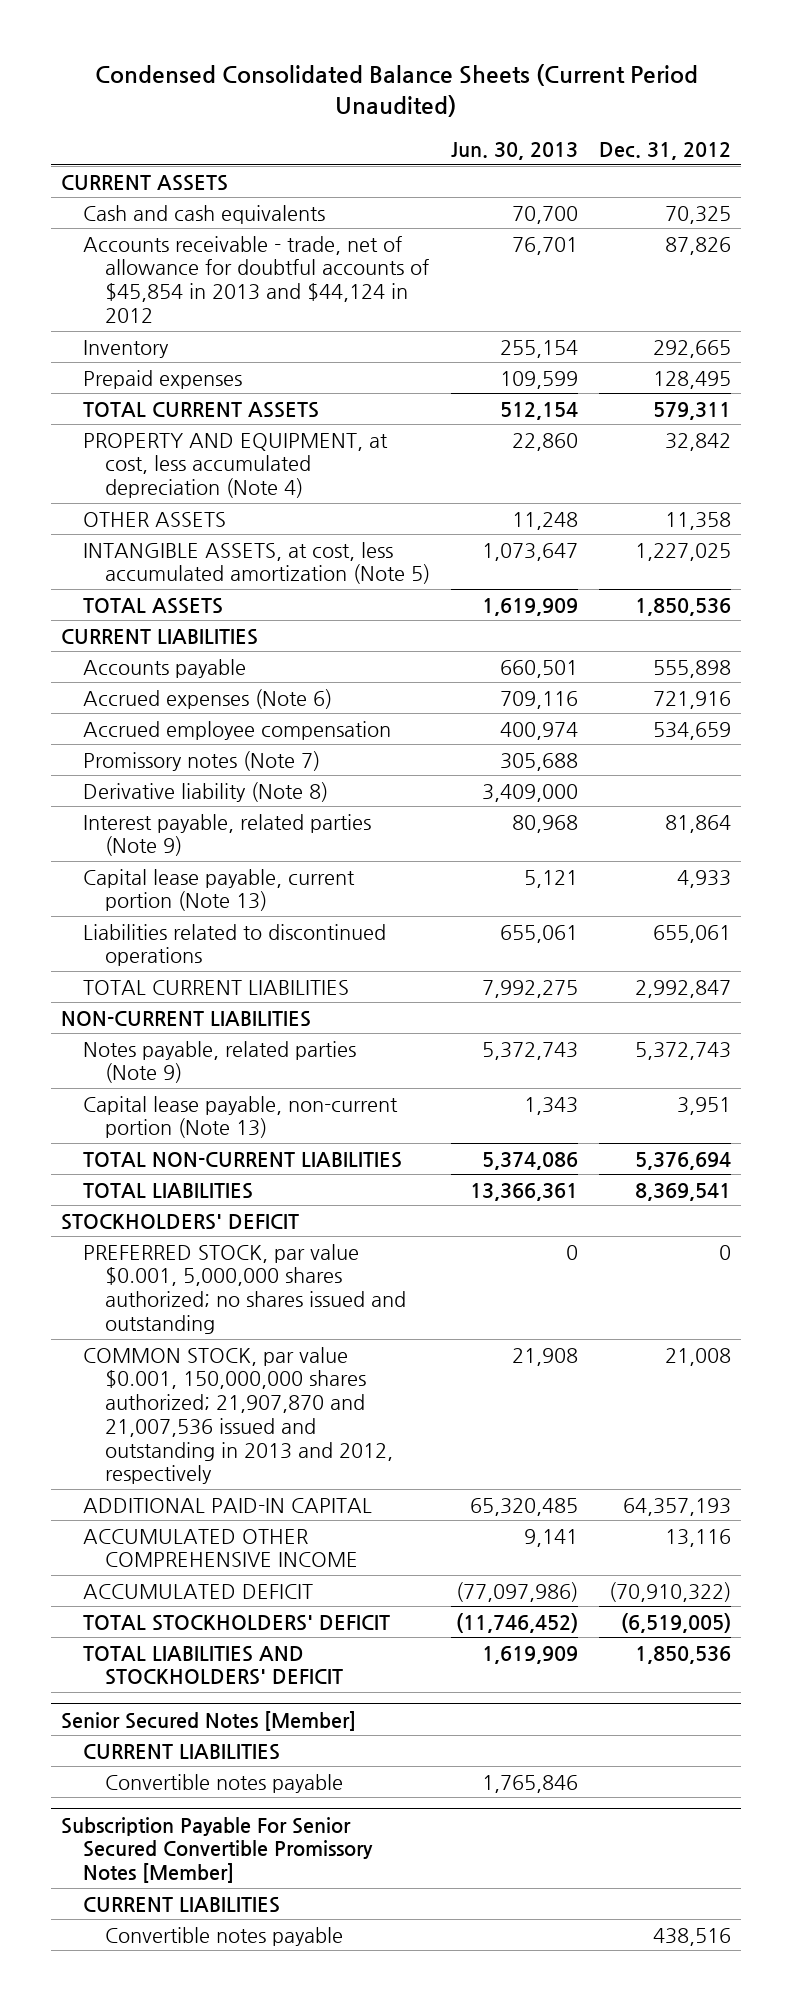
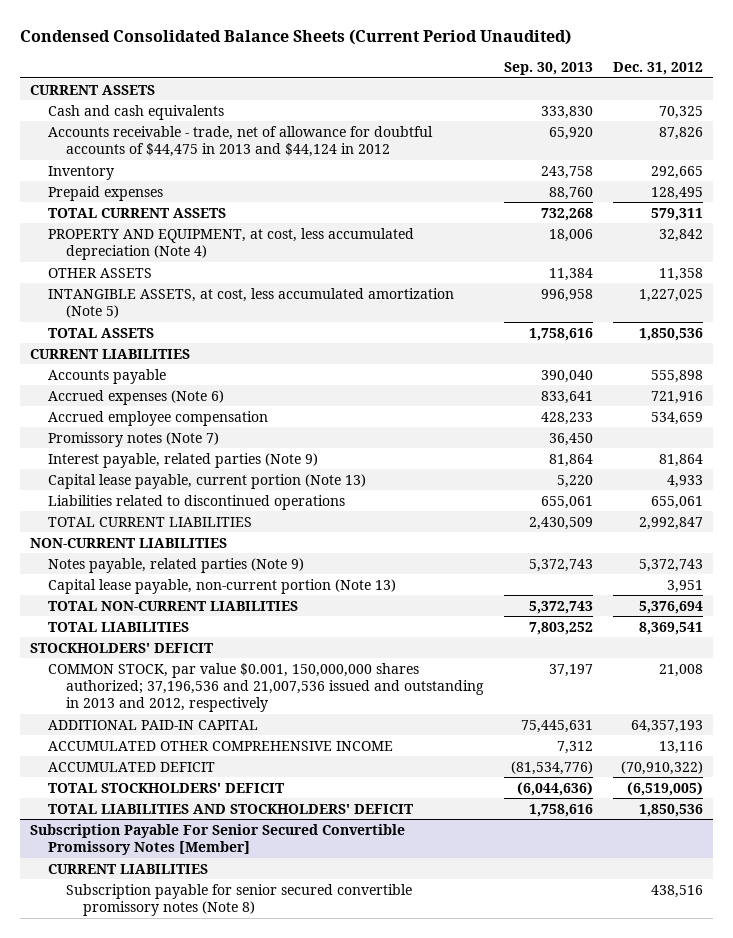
[451,142,579,161] Jun. 30, 2013 -> none
none -> [503,61,593,75] Sep. 30, 2013
[83,235,430,323] Accounts receivable - trade, net of allowance for doubtful accounts of $45,854 in 2013 and $44,124 in 2012 -> [47,125,433,158] Accounts receivable - trade, net of allowance for doubtful accounts of $44,475 in 2013 and $44,124 in 2012
[83,781,329,802] Derivative liability (Note 8) -> none
[83,1243,407,1334] PREFERRED STOCK, par value $0.001, 5,000,000 shares authorized; no shares issued and outstanding -> none
[83,1346,394,1485] COMMON STOCK, par value $0.001, 150,000,000 shares authorized; 21,907,870 and 21,007,536 issued and outstanding in 2013 and 2012, respectively -> [47,662,484,713] COMMON STOCK, par value $0.001, 150,000,000 shares authorized; 37,196,536 and 21,007,536 issued and outstanding in 2013 and 2012, respectively
[61,1710,357,1731] Senior Secured Notes [Member] -> none
[83,1743,281,1760] CURRENT LIABILITIES -> none
[105,1773,344,1793] Convertible notes payable -> none
[105,1926,344,1946] Convertible notes payable -> [65,883,412,917] Subscription payable for senior secured convertible promissory notes (Note 8)

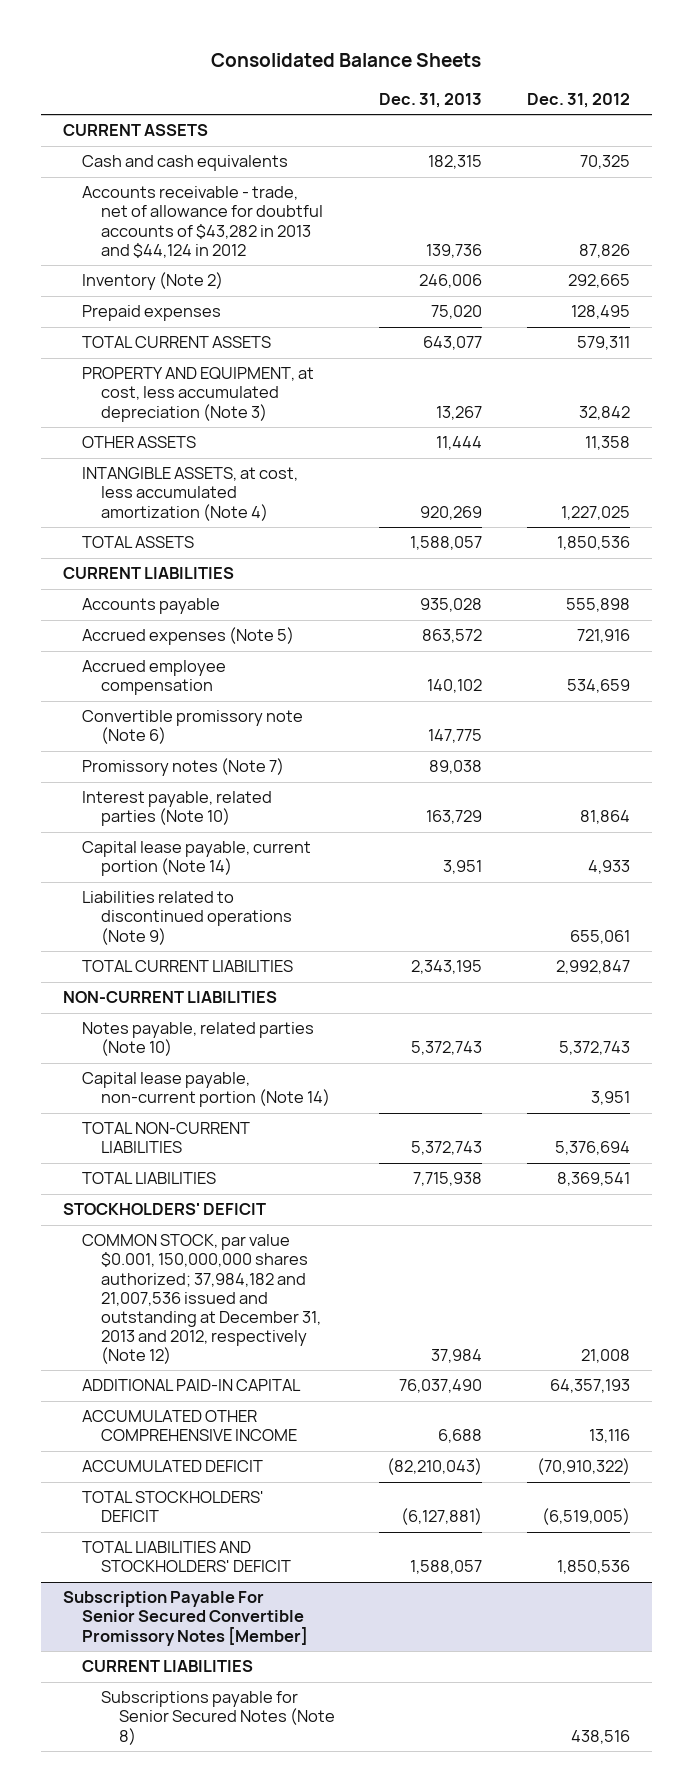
[20,29,572,46] Condensed Consolidated Balance Sheets (Current Period Unaudited) -> [211,52,482,67] Consolidated Balance Sheets
[503,61,593,75] Sep. 30, 2013 -> none
none -> [379,92,483,108] Dec. 31, 2013
[47,125,433,158] Accounts receivable - trade, net of allowance for doubtful accounts of $44,475 in 2013 and $44,124 in 2012 -> [81,186,323,258] Accounts receivable - trade, net of allowance for doubtful accounts of $43,282 in 2013 and $44,124 in 2012
[47,165,114,180] Inventory -> [81,272,223,291] Inventory (Note 2)
[47,227,414,261] PROPERTY AND EQUIPMENT, at cost, less accumulated depreciation (Note 4) -> [81,367,314,422] PROPERTY AND EQUIPMENT, at cost, less accumulated depreciation (Note 3)
[47,287,454,319] INTANGIBLE ASSETS, at cost, less accumulated amortization (Note 5) -> [81,467,298,521] INTANGIBLE ASSETS, at cost, less accumulated amortization (Note 4)
[47,389,224,405] Accrued expenses (Note 6) -> [81,627,294,646] Accrued expenses (Note 5)
none -> [81,710,303,745] Convertible promissory note (Note 6)
[47,452,318,468] Interest payable, related parties (Note 9) -> [81,791,272,827] Interest payable, related parties (Note 10)
[47,473,366,489] Capital lease payable, current portion (Note 13) -> [81,841,311,877] Capital lease payable, current portion (Note 14)
[47,494,345,510] Liabilities related to discontinued operations -> [81,891,292,945] Liabilities related to discontinued operations (Note 9)
[47,557,304,573] Notes payable, related parties (Note 9) -> [81,1022,314,1057] Notes payable, related parties (Note 10)
[47,578,396,594] Capital lease payable, non-current portion (Note 13) -> [81,1072,330,1108] Capital lease payable, non-current portion (Note 14)
[47,662,484,713] COMMON STOCK, par value $0.001, 150,000,000 shares authorized; 37,196,536 and 21,007,536 issued and outstanding in 2013 and 2012, respectively -> [81,1234,321,1365] COMMON STOCK, par value $0.001, 150,000,000 shares authorized; 37,984,182 and 21,007,536 issued and outstanding at December 31, 2013 and 2012, respectively (Note 12)
[65,883,412,917] Subscription payable for senior secured convertible promissory notes (Note 8) -> [100,1691,336,1745] Subscriptions payable for Senior Secured Notes (Note 8)

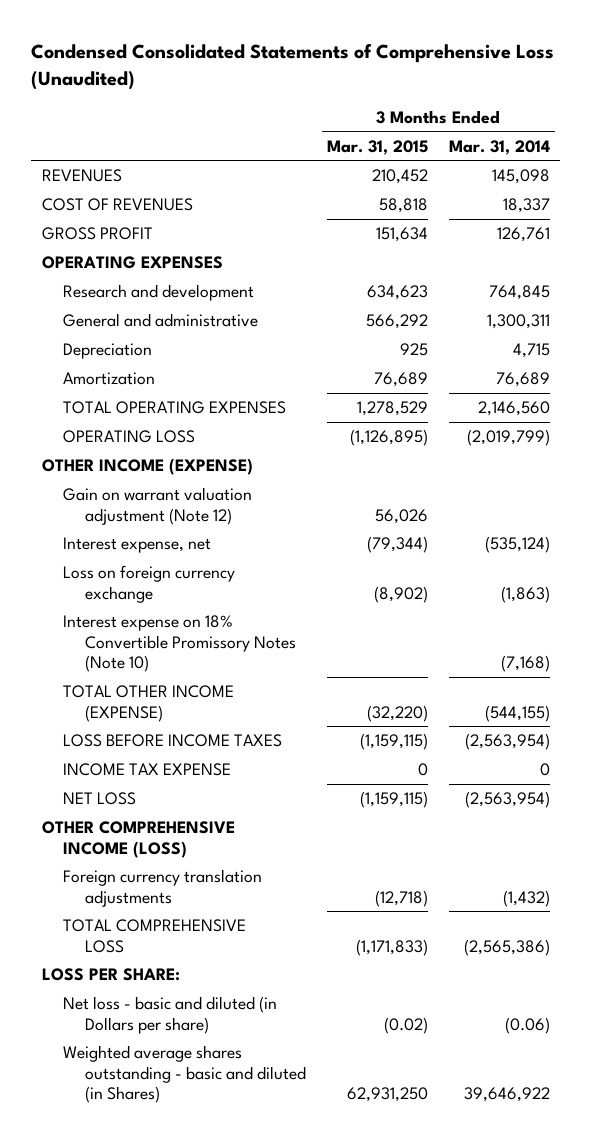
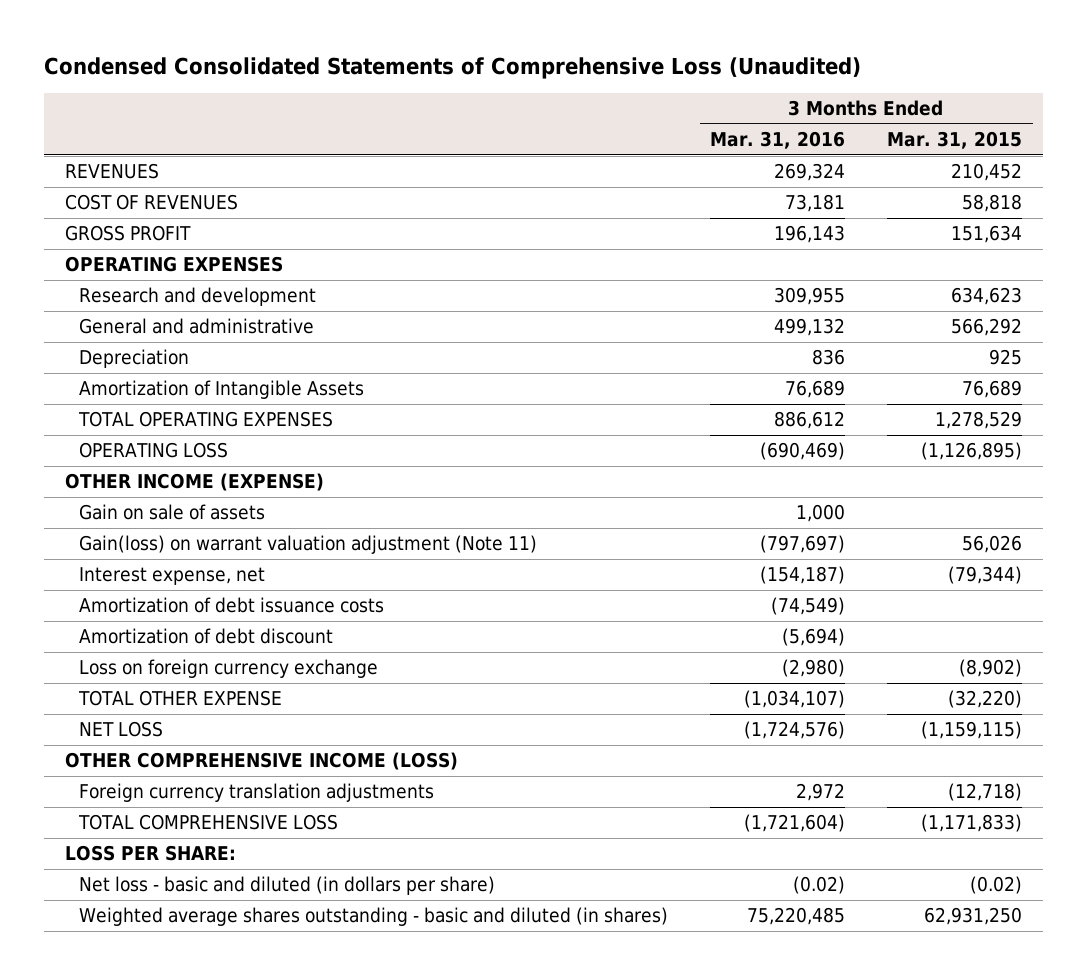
[448,139,550,155] Mar. 31, 2014 -> none
none -> [710,131,846,150] Mar. 31, 2016
[63,372,156,386] Amortization -> [79,380,365,400] Amortization of Intangible Assets
none -> [79,504,266,521] Gain on sale of assets
[63,487,253,525] Gain on warrant valuation adjustment (Note 12) -> [79,535,538,555] Gain(loss) on warrant valuation adjustment (Note 11)
none -> [79,597,385,614] Amortization of debt issuance costs
none -> [79,628,334,645] Amortization of debt discount
[63,615,297,673] Interest expense on 18% Convertible Promissory Notes (Note 10) -> none
[63,734,283,748] LOSS BEFORE INCOME TAXES -> none
[63,763,232,777] INCOME TAX EXPENSE -> none
[63,685,235,722] TOTAL OTHER INCOME (EXPENSE) -> [78,690,283,707] TOTAL OTHER EXPENSE
[63,996,278,1034] Net loss - basic and diluted (in Dollars per share) -> [79,876,496,896] Net loss - basic and diluted (in dollars per share)
[63,1045,307,1104] Weighted average shares outstanding - basic and diluted (in Shares) -> [79,907,669,927] Weighted average shares outstanding - basic and diluted (in shares)

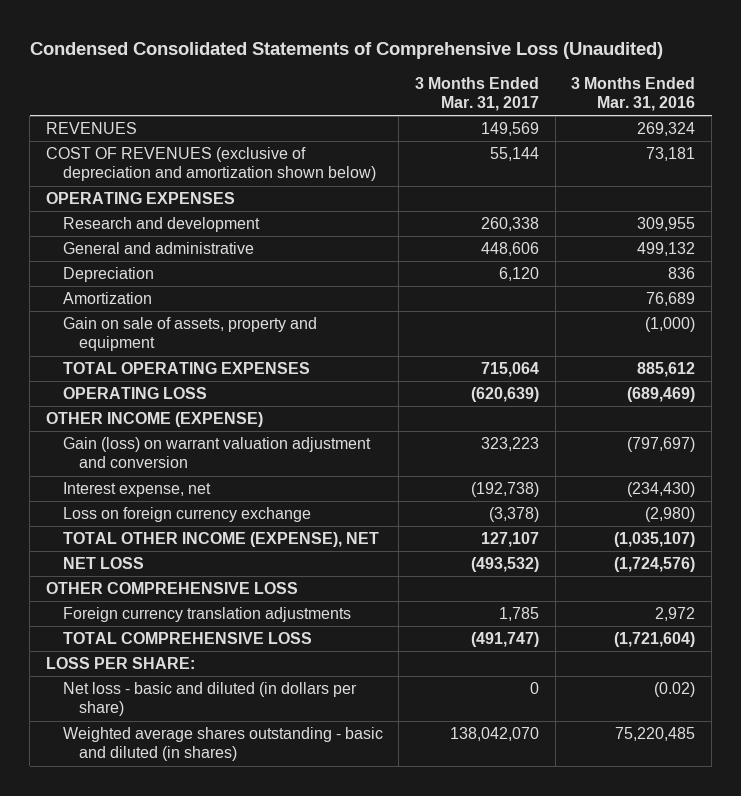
[887,131,1023,150] Mar. 31, 2015 -> none
none -> [414,76,539,111] 3 Months Ended Mar. 31, 2017
[65,225,192,242] GROSS PROFIT -> none
[65,194,239,211] COST OF REVENUES -> [45,147,376,182] COST OF REVENUES (exclusive of depreciation and amortization shown below)
[79,380,365,400] Amortization of Intangible Assets -> [62,292,152,305] Amortization
none -> [62,317,317,352] Gain on sale of assets, property and equipment
[774,411,846,430] 886,612 -> [637,362,696,378] 885,612
[760,442,846,461] (690,469) -> [627,387,696,403] (689,469)
[79,504,266,521] Gain on sale of assets -> none
[79,597,385,614] Amortization of debt issuance costs -> none
[79,628,334,645] Amortization of debt discount -> none
[79,535,538,555] Gain(loss) on warrant valuation adjustment (Note 11) -> [62,437,371,469] Gain (loss) on warrant valuation adjustment and conversion
[760,566,846,585] (154,187) -> [627,482,696,498] (234,430)
[78,690,283,707] TOTAL OTHER EXPENSE -> [62,532,379,548] TOTAL OTHER INCOME (EXPENSE), NET
[744,690,846,709] (1,034,107) -> [614,532,696,548] (1,035,107)
[65,752,459,771] OTHER COMPREHENSIVE INCOME (LOSS) -> [45,582,298,595] OTHER COMPREHENSIVE LOSS

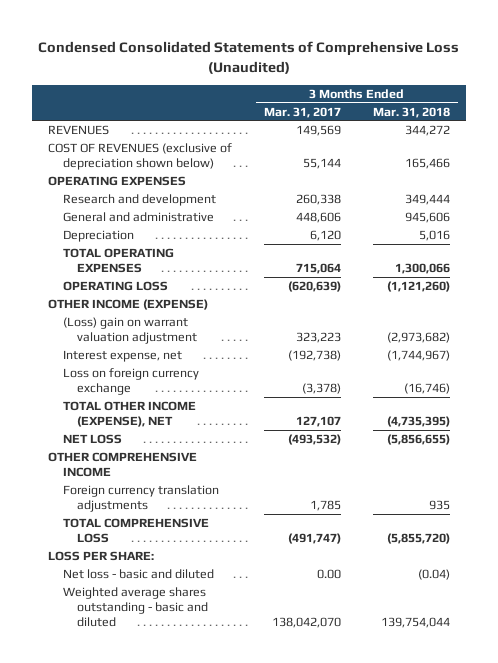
[571,76,696,111] 3 Months Ended Mar. 31, 2016 -> none
none -> [372,106,450,118] Mar. 31, 2018
[45,147,376,182] COST OF REVENUES (exclusive of depreciation and amortization shown below) -> [48,143,233,170] COST OF REVENUES (exclusive of depreciation shown below)
[62,292,152,305] Amortization -> none
[62,317,317,352] Gain on sale of assets, property and equipment -> none
[62,437,371,469] Gain (loss) on warrant valuation adjustment and conversion -> [62,317,197,344] (Loss) gain on warrant valuation adjustment
[45,582,298,595] OTHER COMPREHENSIVE LOSS -> [48,452,198,477] OTHER COMPREHENSIVE INCOME
[62,682,357,717] Net loss - basic and diluted (in dollars per share) -> [62,569,214,580] Net loss - basic and diluted
[529,682,539,695] 0 -> [317,569,342,580] 0.00
[62,727,383,762] Weighted average shares outstanding - basic and diluted (in shares) -> [62,587,208,627] Weighted average shares outstanding - basic and diluted

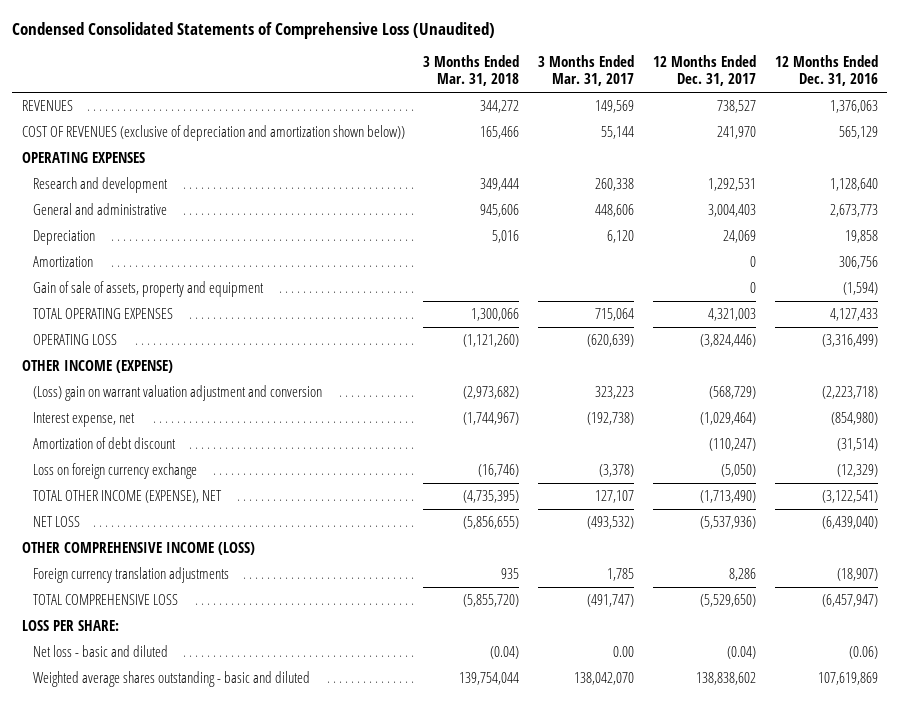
none -> [653,55,757,87] 12 Months Ended Dec. 31, 2017
none -> [774,55,878,87] 12 Months Ended Dec. 31, 2016
[48,143,233,170] COST OF REVENUES (exclusive of depreciation shown below) -> [21,125,405,142] COST OF REVENUES (exclusive of depreciation and amortization shown below))
none -> [32,256,93,268] Amortization
none -> [32,281,264,298] Gain of sale of assets, property and equipment
[62,317,197,344] (Loss) gain on warrant valuation adjustment -> [32,385,322,402] (Loss) gain on warrant valuation adjustment and conversion
none -> [32,437,176,450] Amortization of debt discount
[48,452,198,477] OTHER COMPREHENSIVE INCOME -> [21,542,255,556] OTHER COMPREHENSIVE INCOME (LOSS)

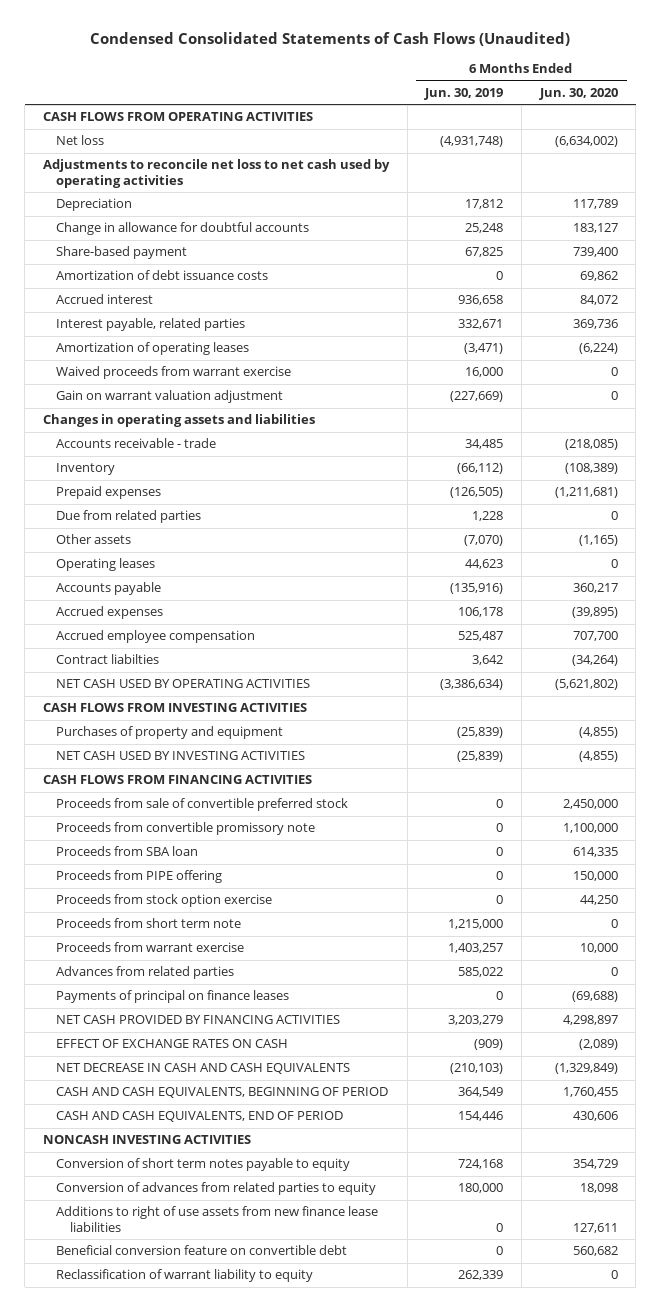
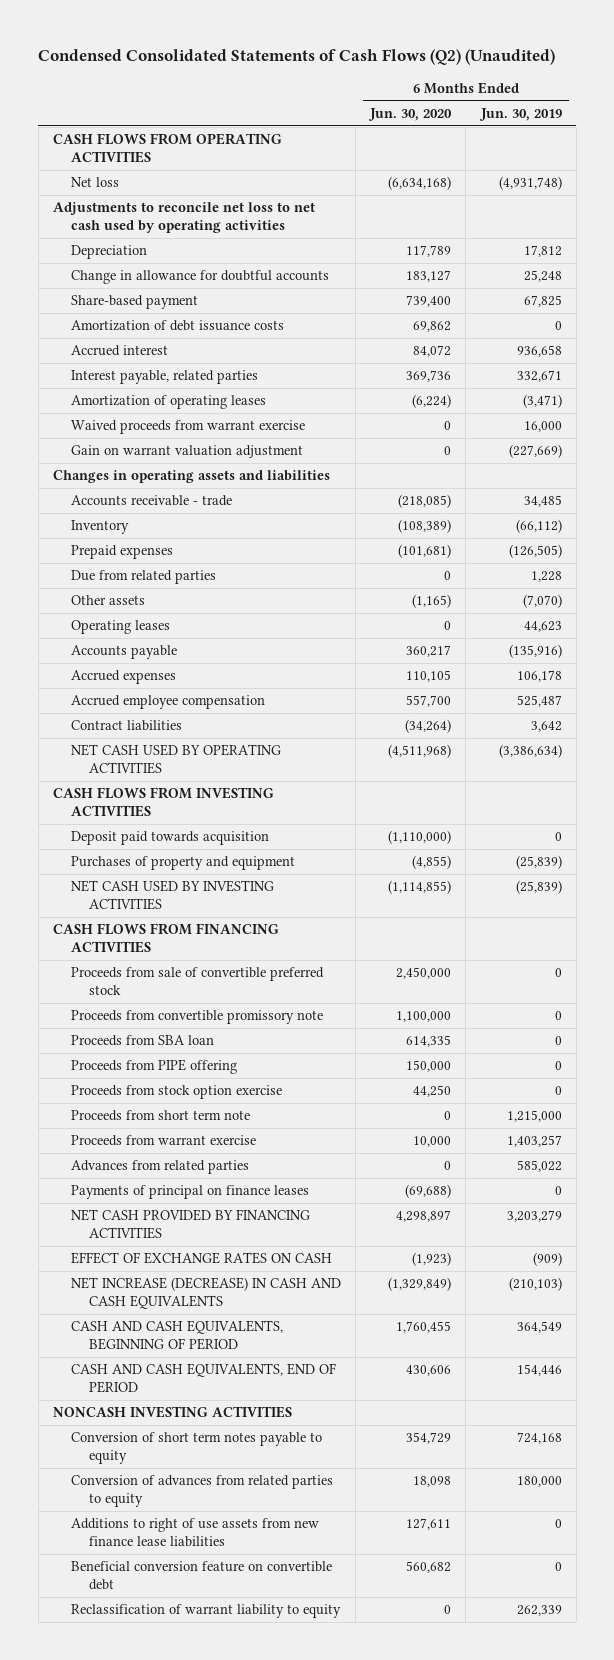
[90,32,571,47] Condensed Consolidated Statements of Cash Flows (Unaudited) -> [38,48,556,65] Condensed Consolidated Statements of Cash Flows (Q2) (Unaudited)
[554,136,618,148] (6,634,002) -> [388,176,452,191] (6,634,168)
[554,487,618,499] (1,211,681) -> [398,544,452,559] (101,681)
[571,607,618,619] (39,895) -> [406,670,452,683] 110,105
[572,631,618,642] 707,700 -> [406,695,452,708] 557,700
[56,654,160,665] Contract liabilties -> [71,720,183,732] Contract liabilities
[554,679,618,691] (5,621,802) -> [388,744,452,759] (4,511,968)
none -> [71,831,270,846] Deposit paid towards acquisition
[578,751,618,763] (4,855) -> [388,880,452,895] (1,114,855)
[578,1039,618,1051] (2,089) -> [412,1252,452,1267] (1,923)
[56,1063,351,1075] NET DECREASE IN CASH AND CASH EQUIVALENTS -> [71,1277,342,1310] NET INCREASE (DECREASE) IN CASH AND CASH EQUIVALENTS

